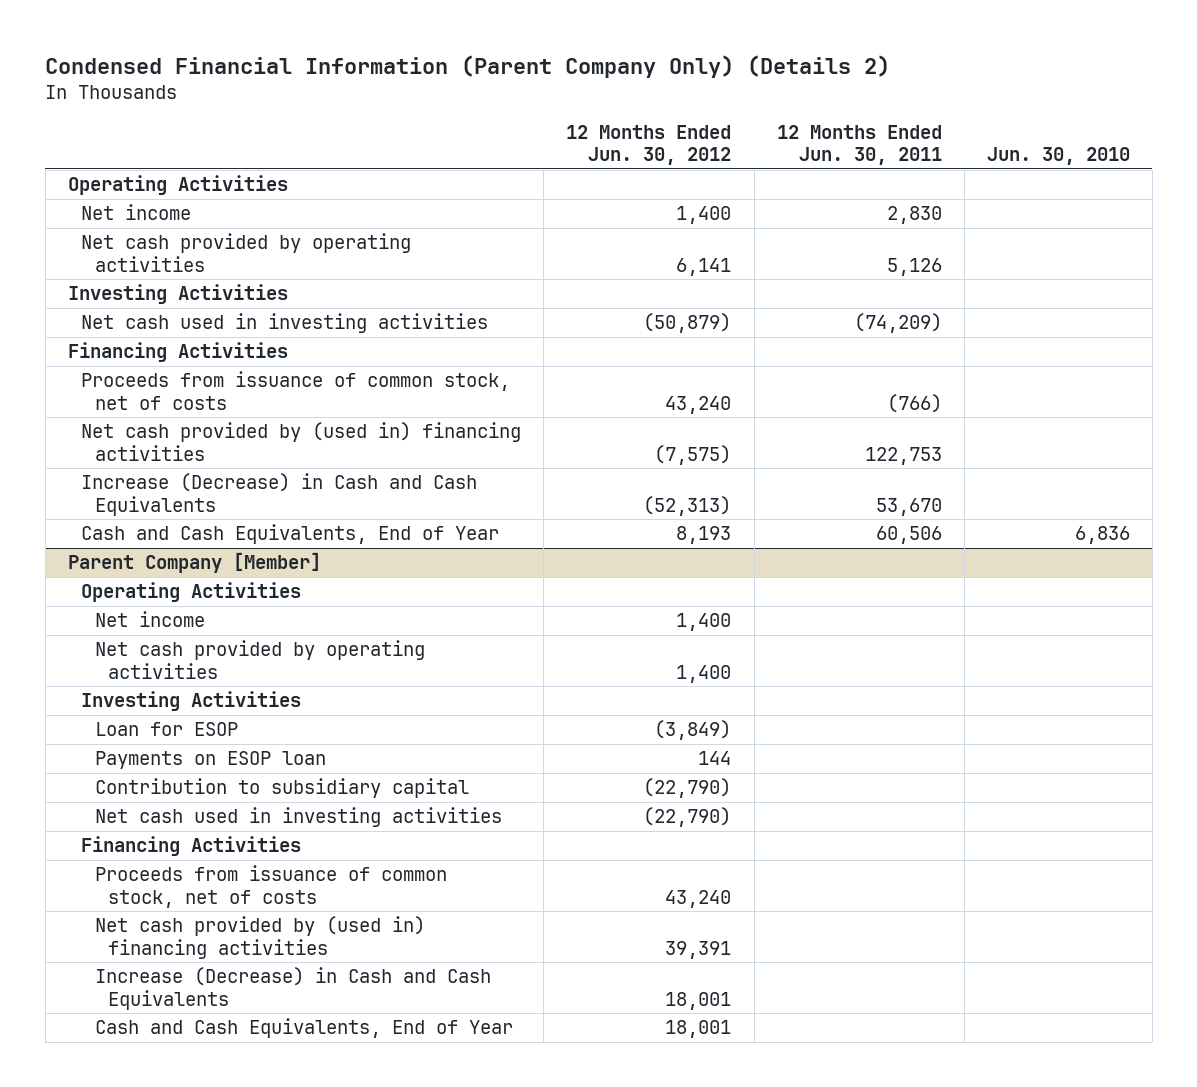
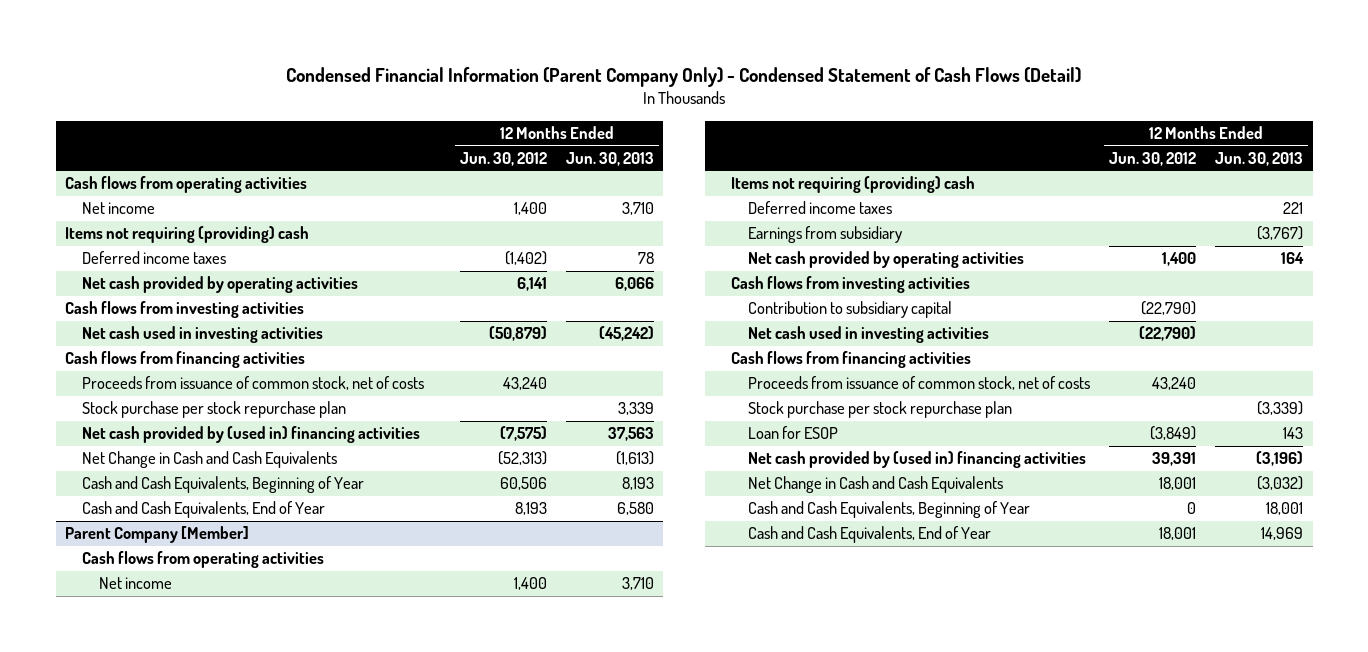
[45,54,891,78] Condensed Financial Information (Parent Company Only) (Details 2) -> [286,66,1082,87] Condensed Financial Information (Parent Company Only) - Condensed Statement of Cash Flows (Detail)
[776,124,942,166] 12 Months Ended Jun. 30, 2011 -> none
[986,147,1130,166] Jun. 30, 2010 -> none
none -> [565,151,654,166] Jun. 30, 2013
[67,175,288,196] Operating Activities -> [65,176,308,194] Cash flows from operating activities
none -> [65,226,310,244] Items not requiring (providing) cash
none -> [81,251,226,265] Deferred income taxes
[67,284,288,305] Investing Activities -> [65,301,305,319] Cash flows from investing activities
[67,342,288,363] Financing Activities -> [65,351,306,369] Cash flows from financing activities
none -> [81,401,346,419] Stock purchase per stock repurchase plan
[81,473,478,516] Increase (Decrease) in Cash and Cash Equivalents -> [81,451,337,469] Net Change in Cash and Cash Equivalents
none -> [81,476,364,494] Cash and Cash Equivalents, Beginning of Year
[81,582,302,603] Operating Activities -> [81,551,324,569] Cash flows from operating activities
none -> [731,176,976,194] Items not requiring (providing) cash
none -> [747,201,892,215] Deferred income taxes
none -> [747,226,902,244] Earnings from subsidiary
[94,751,326,770] Payments on ESOP loan -> none
[81,691,302,712] Investing Activities -> [731,276,971,294] Cash flows from investing activities
[81,836,302,857] Financing Activities -> [731,351,972,369] Cash flows from financing activities
none -> [747,401,1012,419] Stock purchase per stock repurchase plan
[94,722,238,737] Loan for ESOP -> [747,426,838,440] Loan for ESOP
[94,967,491,1010] Increase (Decrease) in Cash and Cash Equivalents -> [747,476,1003,494] Net Change in Cash and Cash Equivalents
none -> [747,501,1030,519] Cash and Cash Equivalents, Beginning of Year

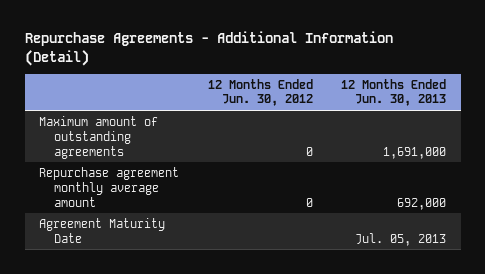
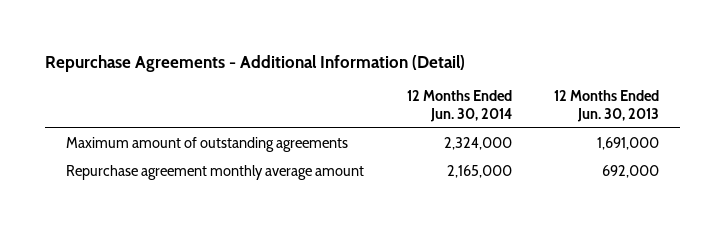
[207,78,313,107] 12 Months Ended Jun. 30, 2012 -> none
none -> [406,90,512,123] 12 Months Ended Jun. 30, 2014
[38,217,165,243] Agreement Maturity Date -> none

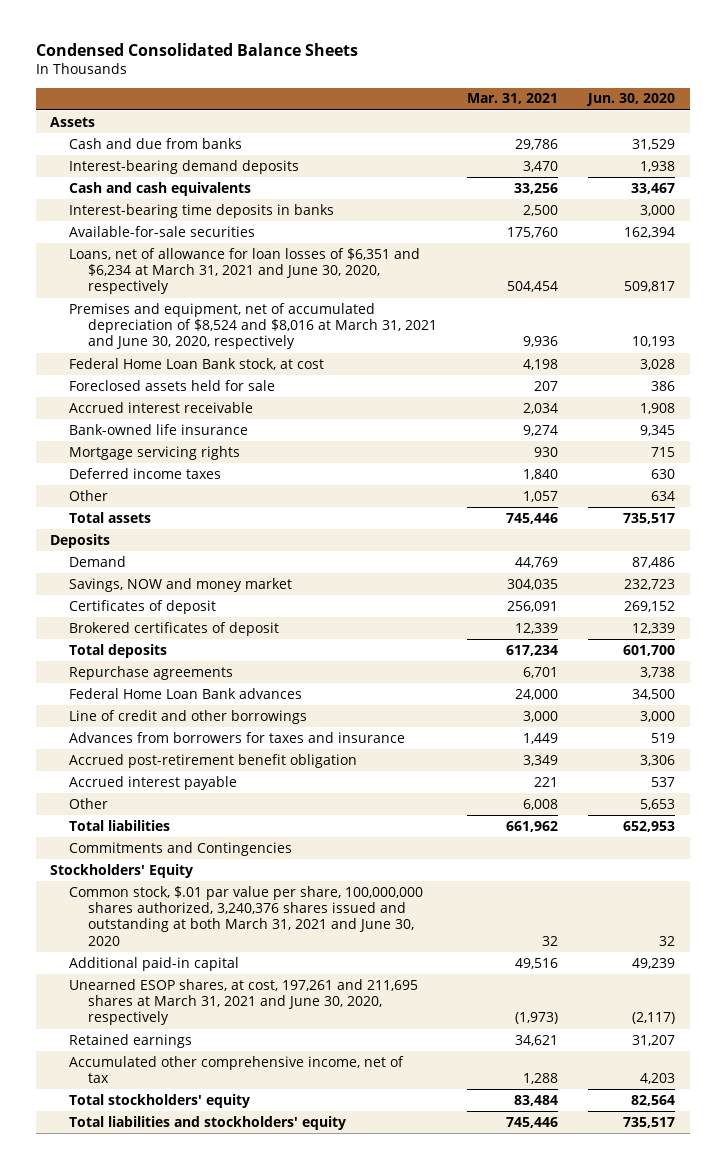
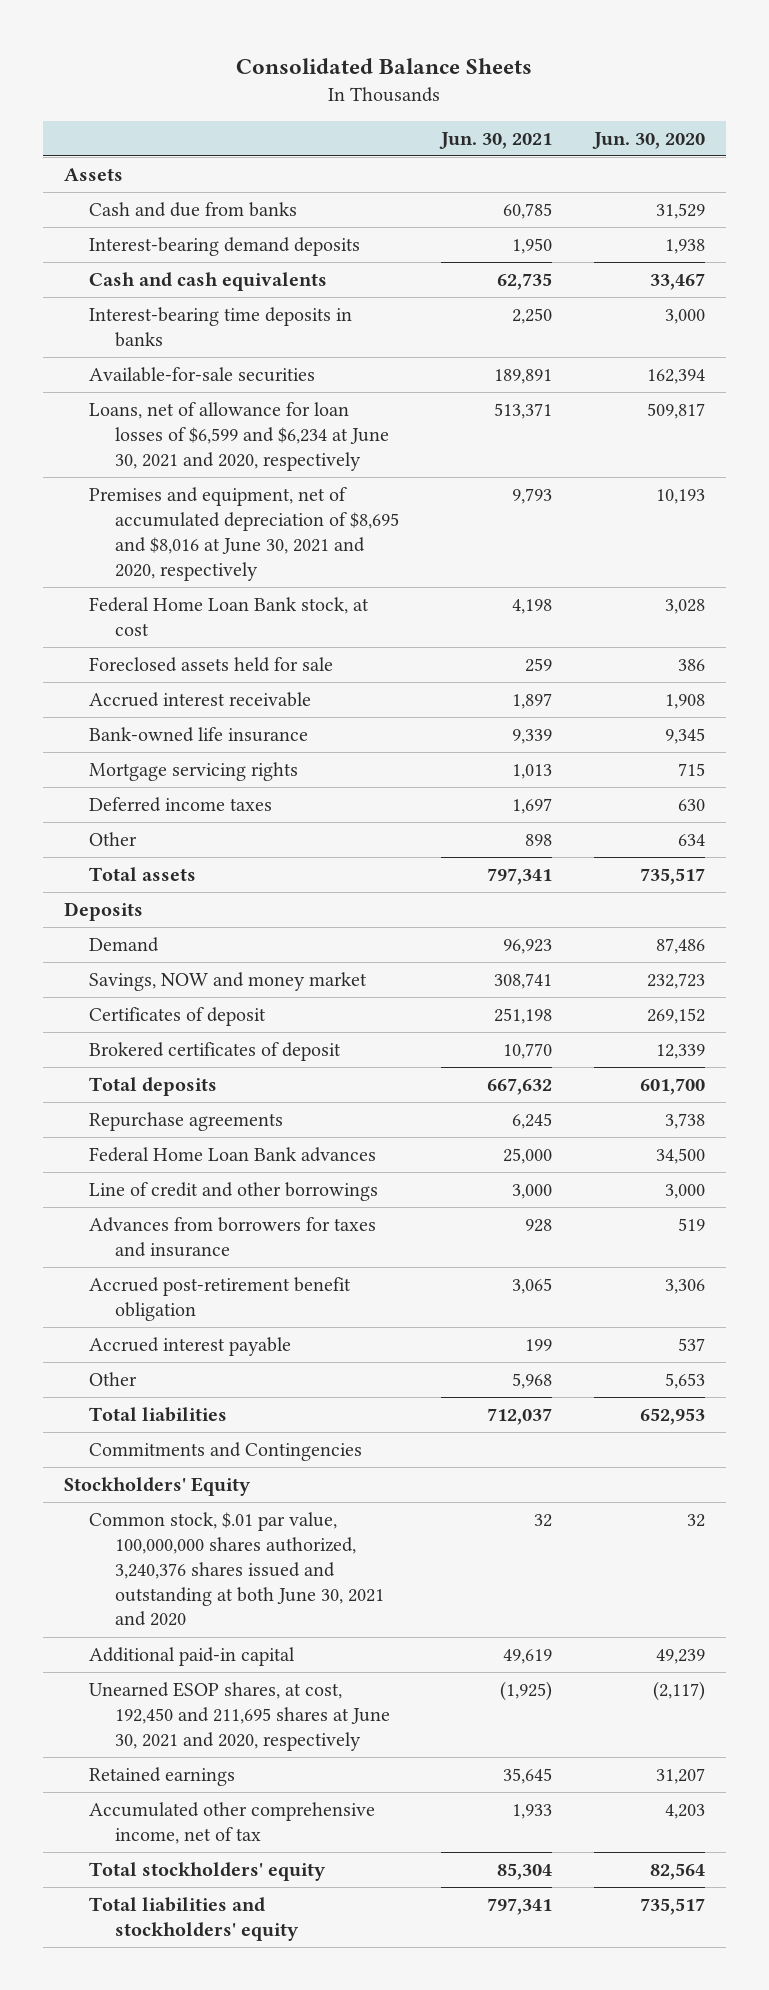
[35,43,358,57] Condensed Consolidated Balance Sheets -> [236,57,533,74] Consolidated Balance Sheets
[467,93,559,105] Mar. 31, 2021 -> none
none -> [438,131,552,149] Jun. 30, 2021
[69,247,421,295] Loans, net of allowance for loan losses of $6,351 and $6,234 at March 31, 2021 and June 30, 2020, respectively -> [89,402,389,471] Loans, net of allowance for loan losses of $6,599 and $6,234 at June 30, 2021 and 2020, respectively
[69,302,438,350] Premises and equipment, net of accumulated depreciation of $8,524 and $8,016 at March 31, 2021 and June 30, 2020, respectively -> [89,487,399,581] Premises and equipment, net of accumulated depreciation of $8,695 and $8,016 at June 30, 2021 and 2020, respectively
[69,885,424,946] Common stock, $.01 par value per share, 100,000,000 shares authorized, 3,240,376 shares issued and outstanding at both March 31, 2021 and June 30, 2020 -> [89,1512,384,1627] Common stock, $.01 par value, 100,000,000 shares authorized, 3,240,376 shares issued and outstanding at both June 30, 2021 and 2020
[69,978,419,1026] Unearned ESOP shares, at cost, 197,261 and 211,695 shares at March 31, 2021 and June 30, 2020, respectively -> [89,1682,390,1751] Unearned ESOP shares, at cost, 192,450 and 211,695 shares at June 30, 2021 and 2020, respectively

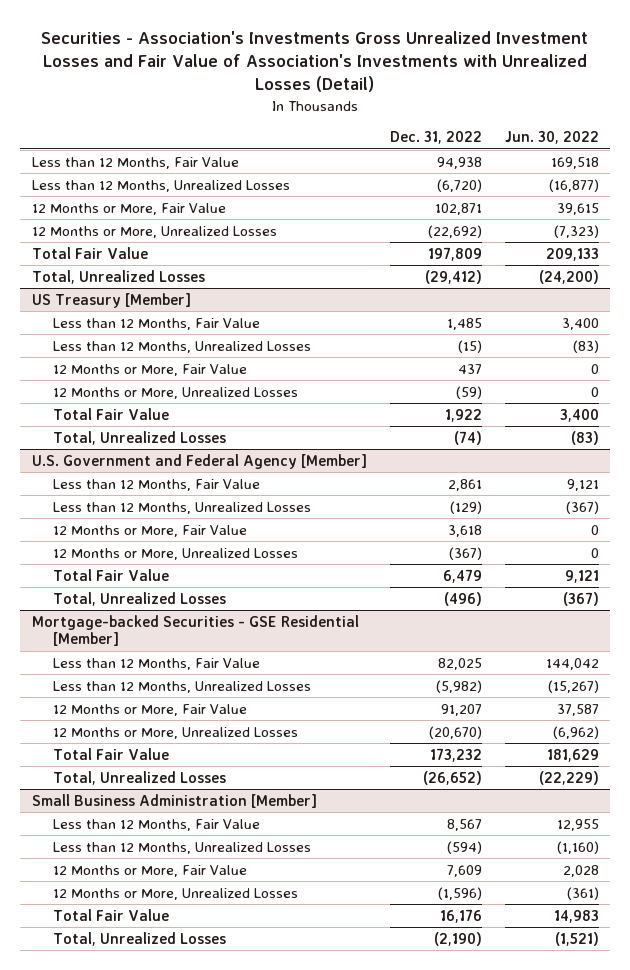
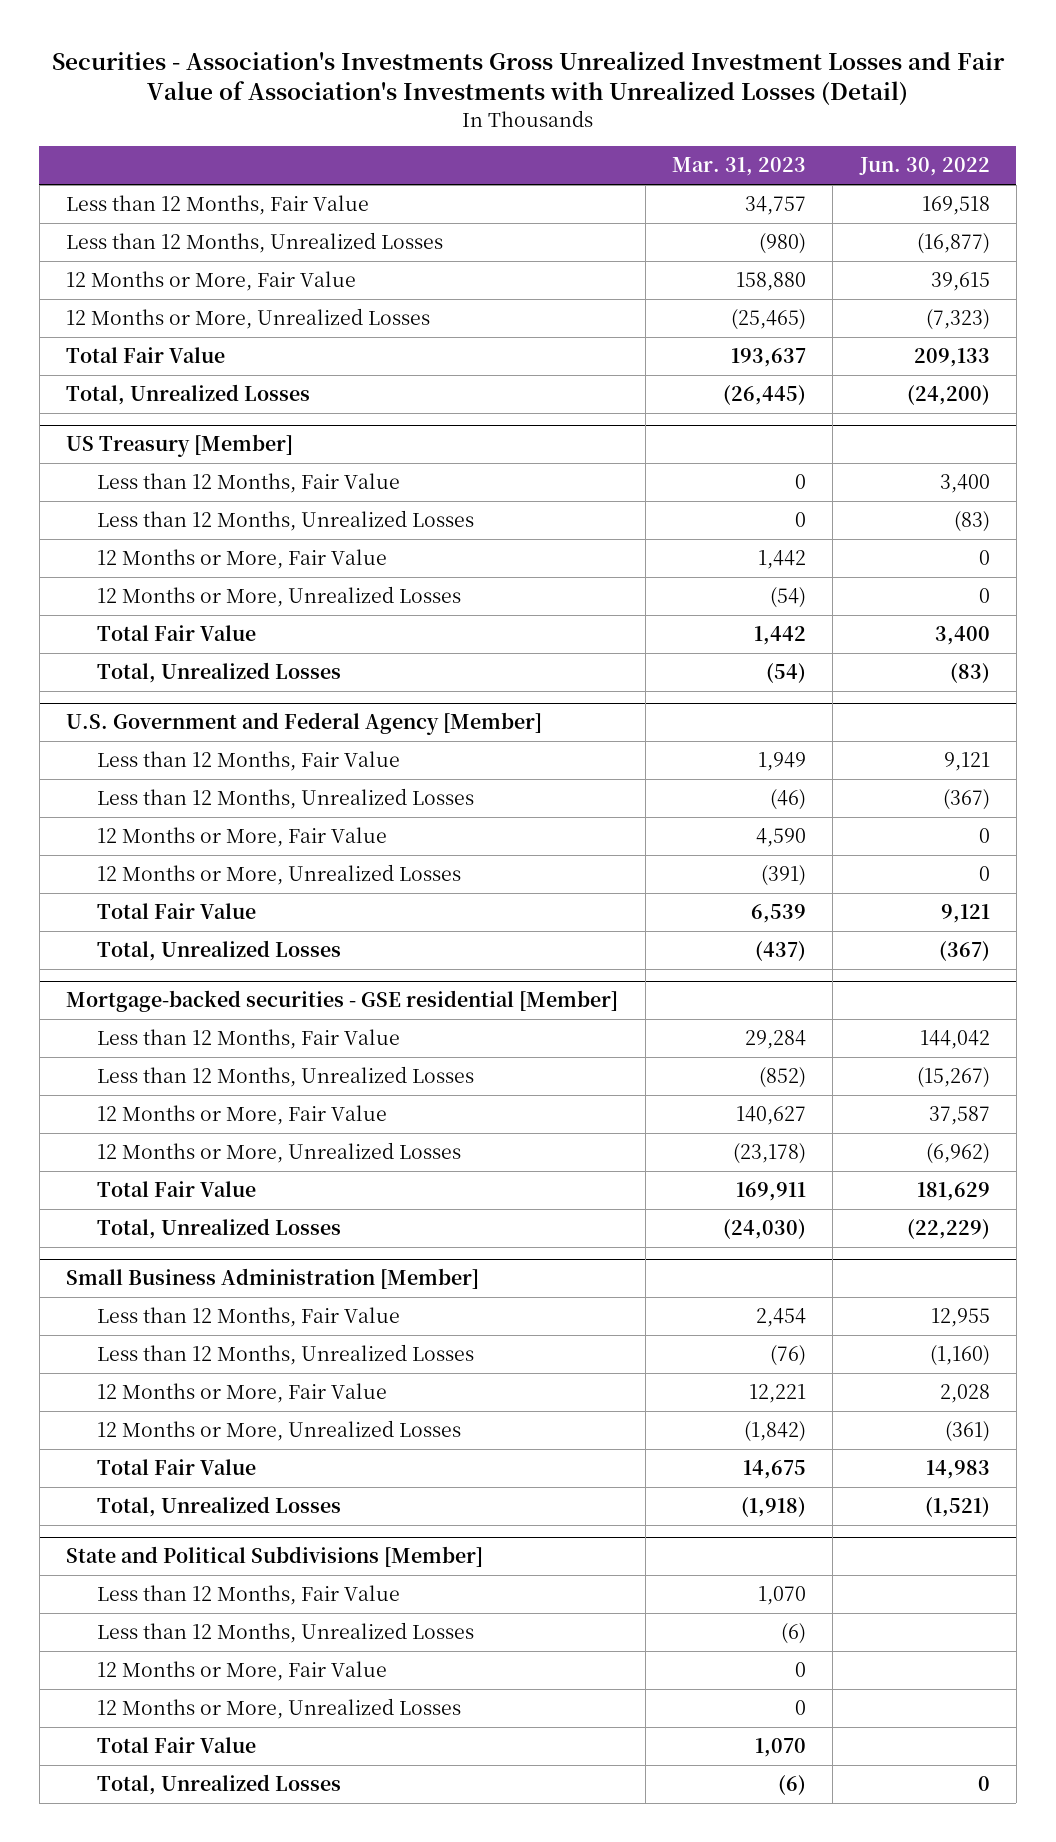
[389,131,482,145] Dec. 31, 2022 -> none
none -> [671,157,806,177] Mar. 31, 2023
[31,614,359,647] Mortgage-backed Securities - GSE Residential [Member] -> [66,990,619,1013] Mortgage-backed securities - GSE residential [Member]
none -> [66,1546,484,1568] State and Political Subdivisions [Member]
none -> [96,1585,400,1606] Less than 12 Months, Fair Value
none -> [96,1622,474,1644] Less than 12 Months, Unrealized Losses
none -> [96,1661,387,1682] 12 Months or More, Fair Value
none -> [96,1698,461,1720] 12 Months or More, Unrealized Losses
none -> [96,1737,256,1754] Total Fair Value
none -> [96,1774,341,1796] Total, Unrealized Losses

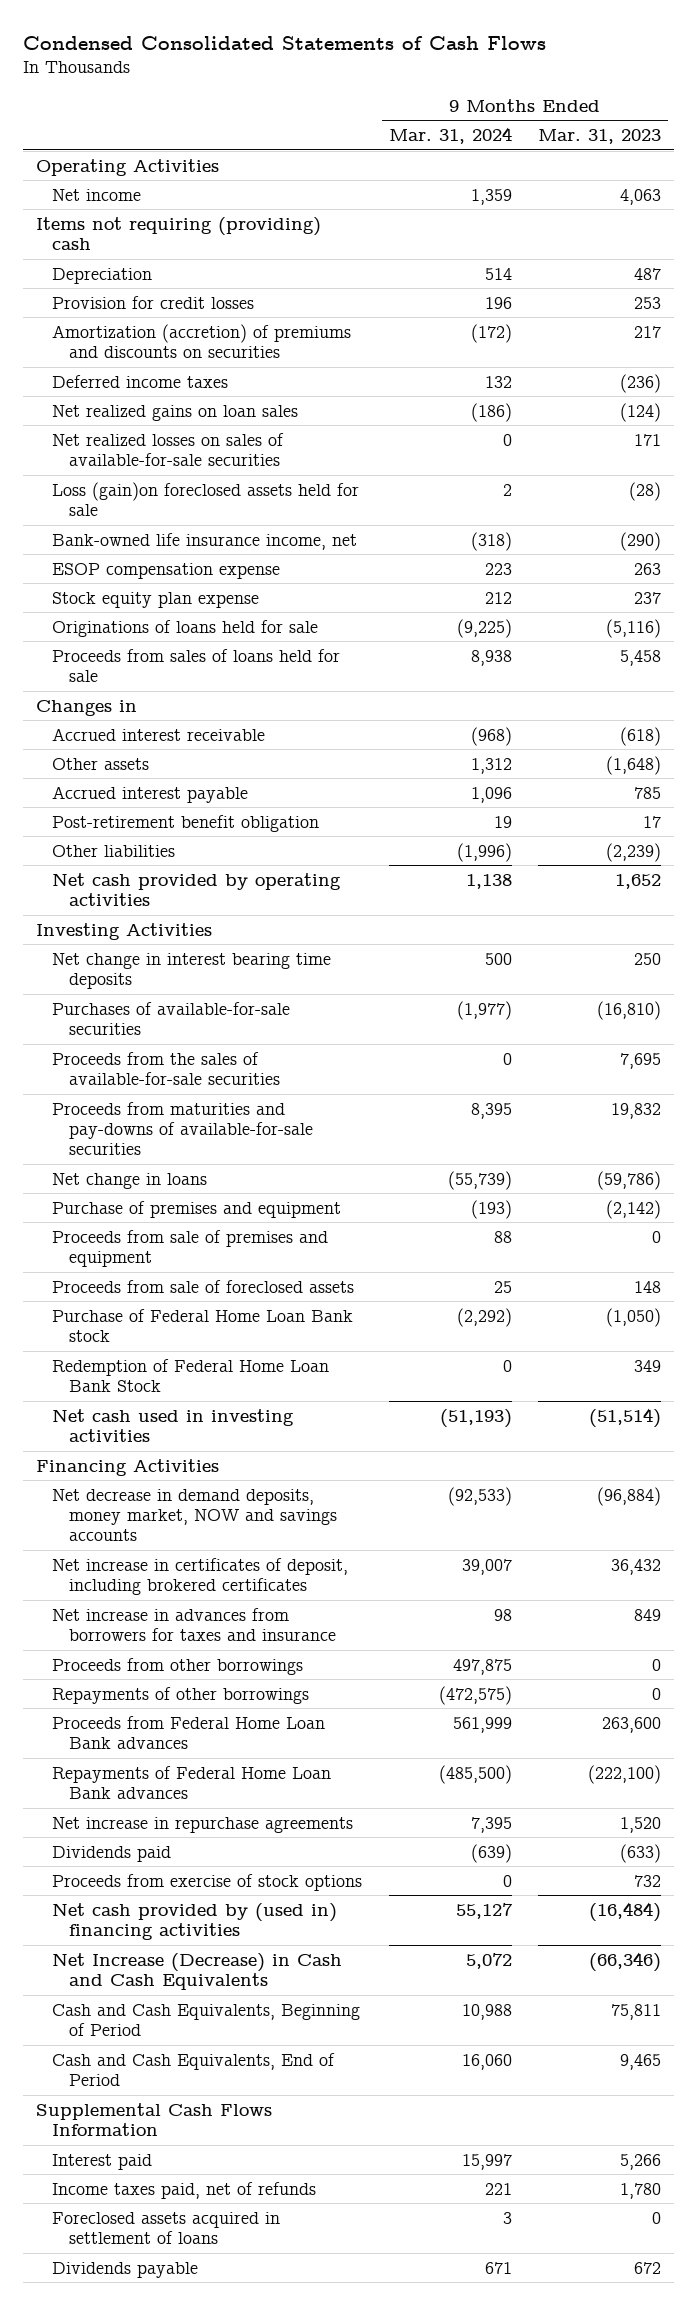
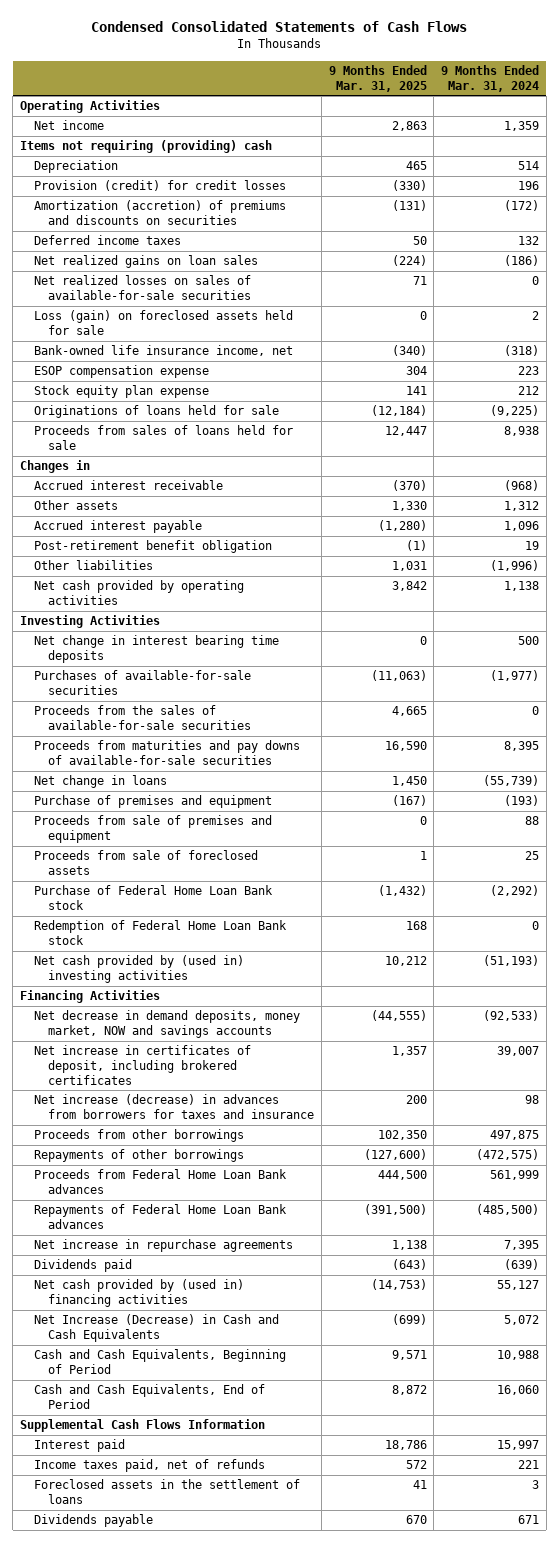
[538,128,662,144] Mar. 31, 2023 -> none
none -> [328,64,427,92] 9 Months Ended Mar. 31, 2025
[52,295,255,309] Provision for credit losses -> [34,180,287,192] Provision (credit) for credit losses
[52,481,360,516] Loss (gain)on foreclosed assets held for sale -> [34,310,294,336] Loss (gain) on foreclosed assets held for sale
[52,1101,313,1156] Proceeds from maturities and pay-downs of available-for-sale securities -> [34,740,301,766] Proceeds from maturities and pay downs of available-for-sale securities
[52,1358,330,1392] Redemption of Federal Home Loan Bank Stock -> [34,920,288,946] Redemption of Federal Home Loan Bank stock
[52,1408,295,1442] Net cash used in investing activities -> [34,955,245,984] Net cash provided by (used in) investing activities
[52,1607,336,1641] Net increase in advances from borrowers for taxes and insurance -> [34,1094,315,1120] Net increase (decrease) in advances from borrowers for taxes and insurance
[52,1873,363,1891] Proceeds from exercise of stock options -> none
[52,2211,281,2244] Foreclosed assets acquired in settlement of loans -> [34,1479,301,1505] Foreclosed assets in the settlement of loans

